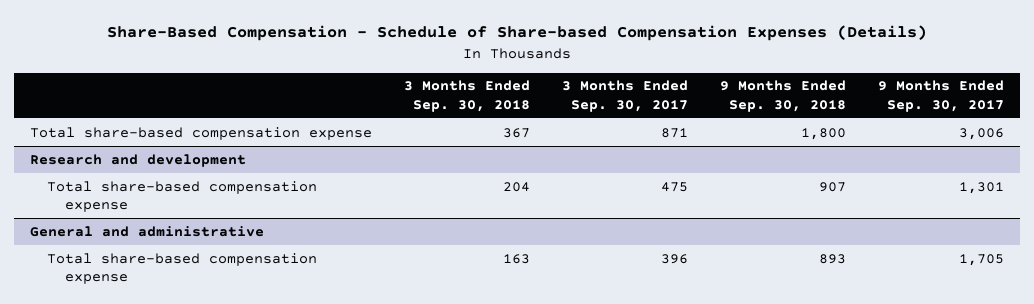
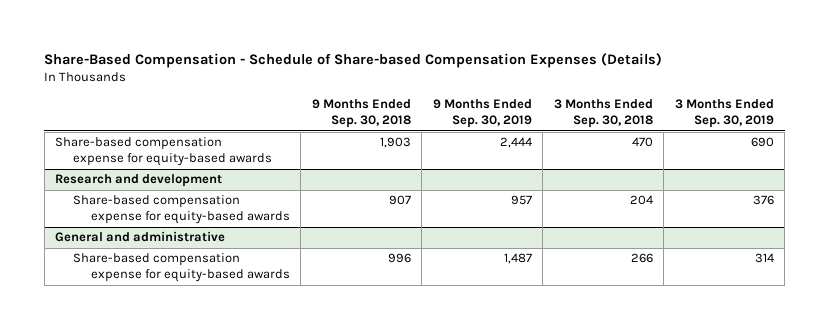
[562,80,689,112] 3 Months Ended Sep. 30, 2017 -> none
[878,80,1005,112] 9 Months Ended Sep. 30, 2017 -> none
none -> [432,99,532,129] 9 Months Ended Sep. 30, 2019
none -> [674,99,774,129] 3 Months Ended Sep. 30, 2019
[30,126,373,140] Total share-based compensation expense -> [55,137,272,167] Share-based compensation expense for equity-based awards
[503,127,531,138] 367 -> [631,137,653,148] 470
[801,127,847,140] 1,800 -> [379,137,411,149] 1,903
[47,180,318,213] Total share-based compensation expense -> [72,195,290,225] Share-based compensation expense for equity-based awards
[47,252,318,285] Total share-based compensation expense -> [72,253,290,283] Share-based compensation expense for equity-based awards
[503,253,531,264] 163 -> [630,253,653,264] 266
[819,253,847,264] 893 -> [387,253,411,264] 996

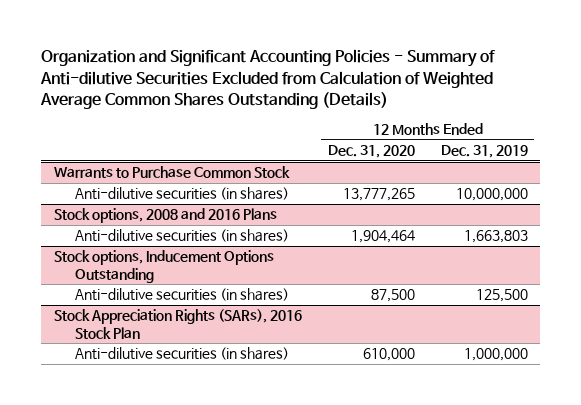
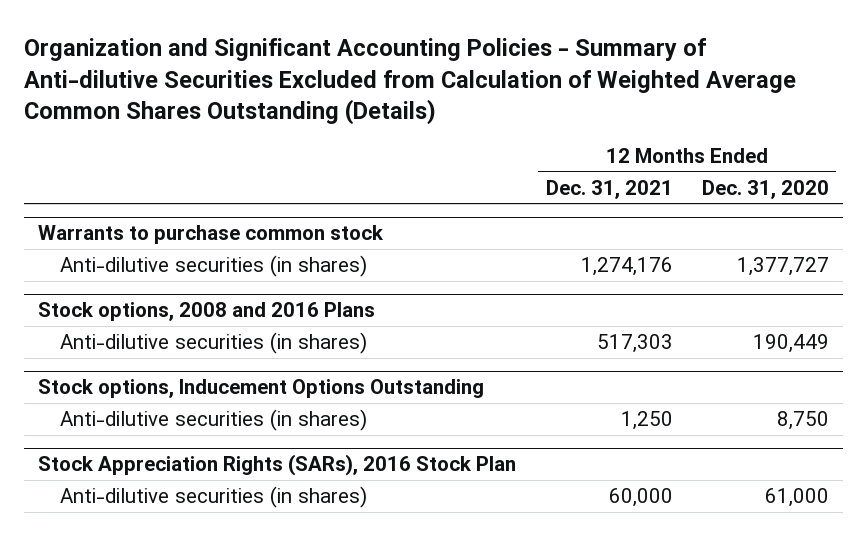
[440,144,528,158] Dec. 31, 2019 -> none
none -> [545,179,673,199] Dec. 31, 2021
[53,166,290,179] Warrants to Purchase Common Stock -> [38,225,385,245] Warrants to purchase common stock
[342,188,415,202] 13,777,265 -> [736,257,829,277] 1,377,727
[350,230,415,244] 1,904,464 -> [752,334,829,354] 190,449
[370,289,415,303] 87,500 -> [776,411,829,431] 8,750
[362,348,415,362] 610,000 -> [764,488,829,508] 61,000

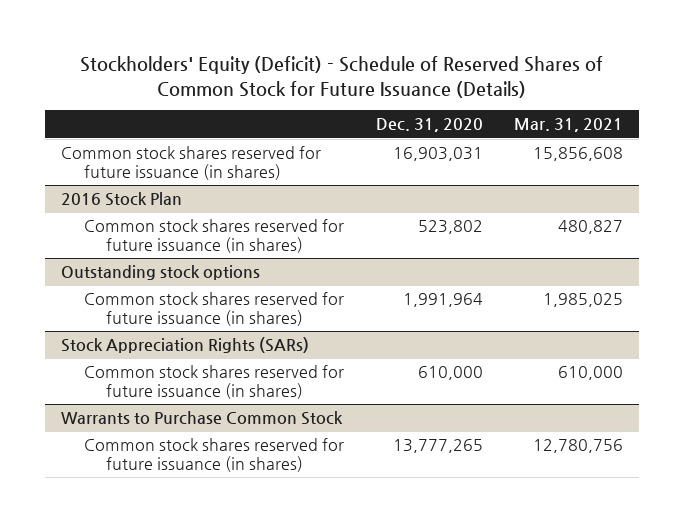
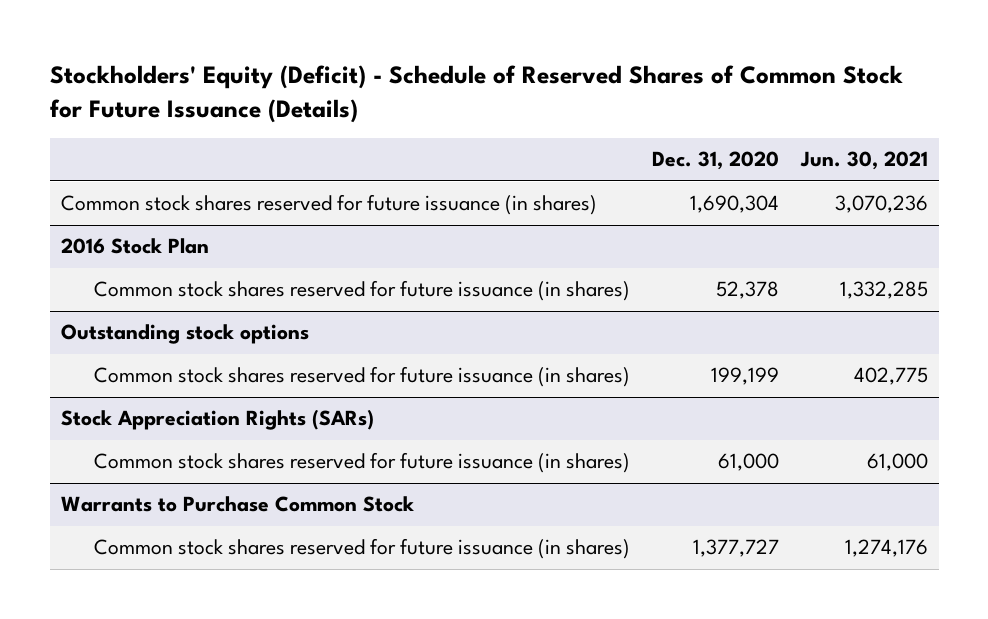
[514,118,624,133] Mar. 31, 2021 -> none
none -> [799,151,928,171] Jun. 30, 2021
[392,147,483,162] 16,903,031 -> [689,195,779,214] 1,690,304
[417,220,483,235] 523,802 -> [715,281,779,300] 52,378
[402,293,483,308] 1,991,964 -> [710,367,779,386] 199,199
[417,366,483,381] 610,000 -> [717,453,779,472] 61,000
[392,439,483,454] 13,777,265 -> [692,539,779,558] 1,377,727

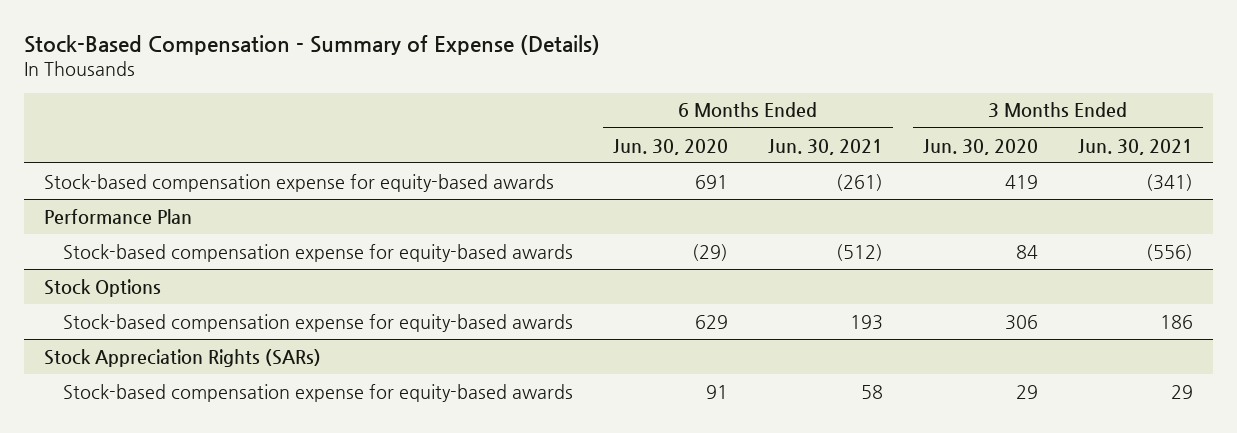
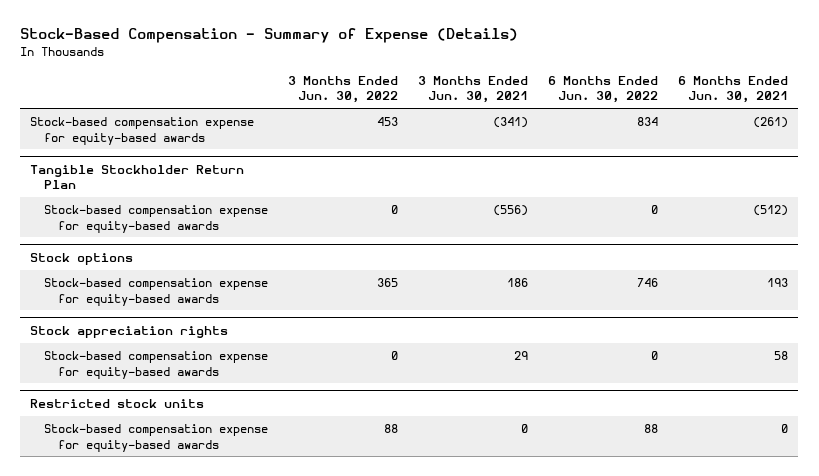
[612,138,728,155] Jun. 30, 2020 -> none
[922,138,1038,155] Jun. 30, 2020 -> none
none -> [288,75,399,104] 3 Months Ended Jun. 30, 2022
none -> [548,75,659,104] 6 Months Ended Jun. 30, 2022
[43,208,192,225] Performance Plan -> [30,164,245,190] Tangible Stockholder Return Plan
[43,278,161,297] Stock Options -> [30,252,134,265] Stock options
[43,348,321,367] Stock Appreciation Rights (SARs) -> [30,325,229,338] Stock appreciation rights
none -> [30,398,205,408] Restricted stock units
none -> [43,424,268,452] Stock-based compensation expense for equity-based awards

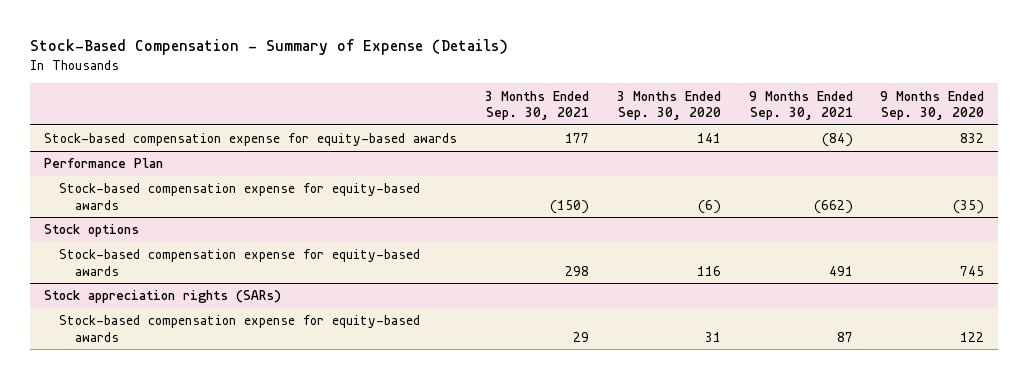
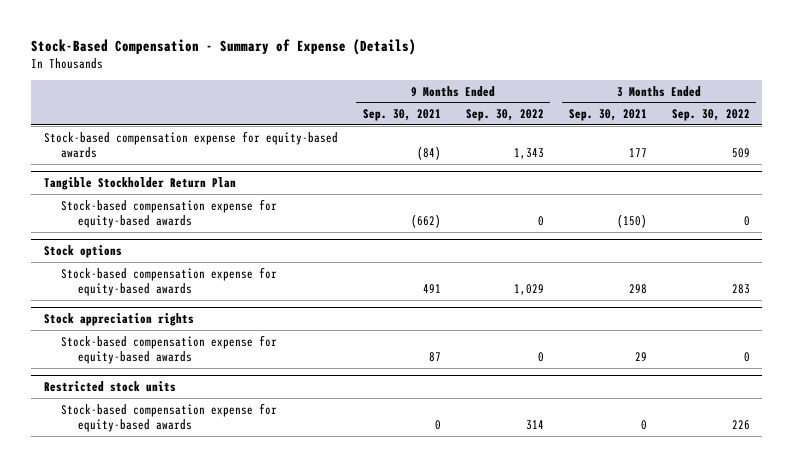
[616,90,721,120] 3 Months Ended Sep. 30, 2020 -> none
[880,90,985,120] 9 Months Ended Sep. 30, 2020 -> none
none -> [465,109,544,122] Sep. 30, 2022
none -> [671,109,750,122] Sep. 30, 2022
[43,158,163,169] Performance Plan -> [43,177,236,191] Tangible Stockholder Return Plan
[43,290,281,304] Stock appreciation rights (SARs) -> [43,313,194,327] Stock appreciation rights
none -> [43,381,176,393] Restricted stock units
none -> [60,402,277,433] Stock-based compensation expense for equity-based awards

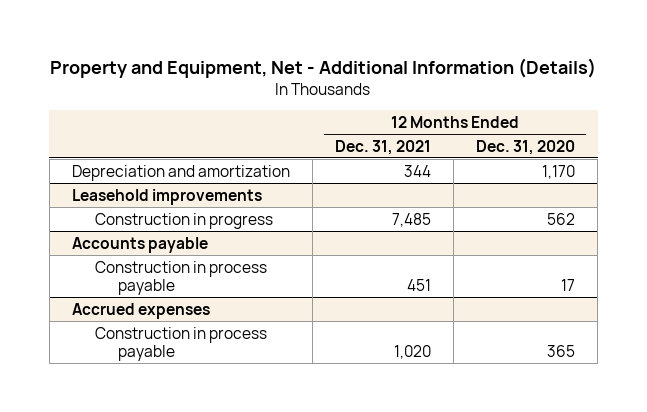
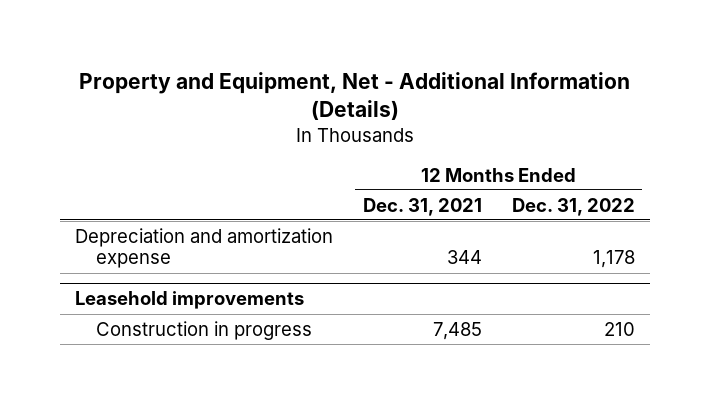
[476,139,576,155] Dec. 31, 2020 -> none
none -> [511,197,635,216] Dec. 31, 2022
[71,164,290,181] Depreciation and amortization -> [75,227,334,269] Depreciation and amortization expense
[71,236,208,253] Accounts payable -> none
[95,260,268,296] Construction in process payable -> none
[71,302,210,319] Accrued expenses -> none
[95,326,268,362] Construction in process payable -> none

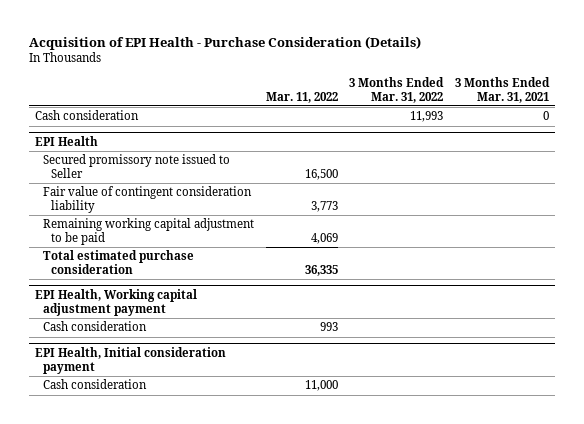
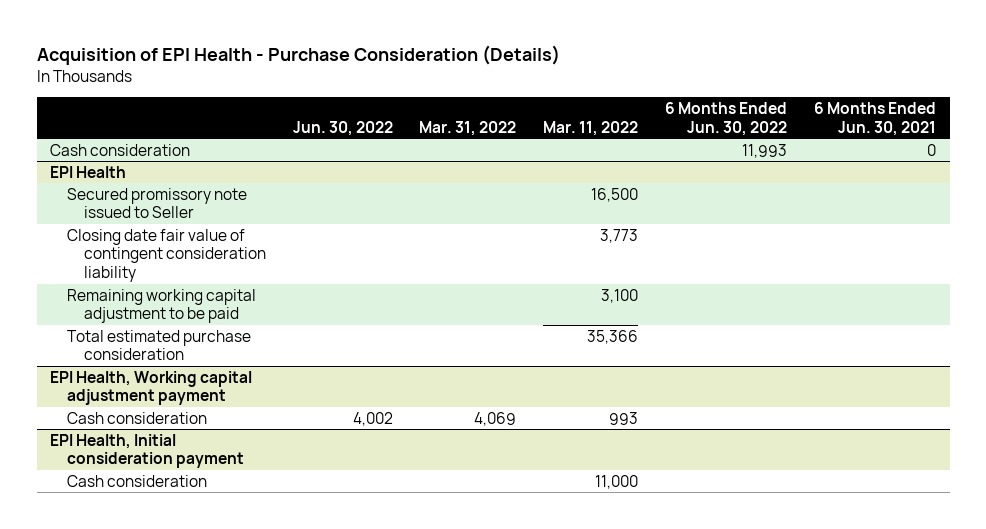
[349,77,445,103] 3 Months Ended Mar. 31, 2022 -> none
[455,77,551,103] 3 Months Ended Mar. 31, 2021 -> none
none -> [292,120,393,136] Jun. 30, 2022
none -> [419,120,517,136] Mar. 31, 2022
none -> [665,102,788,136] 6 Months Ended Jun. 30, 2022
none -> [814,102,937,136] 6 Months Ended Jun. 30, 2021
[43,186,253,214] Fair value of contingent consideration liability -> [66,228,266,283] Closing date fair value of contingent consideration liability
[310,233,338,245] 4,069 -> [601,288,639,303] 3,100
[304,265,338,277] 36,335 -> [587,329,639,344] 35,366

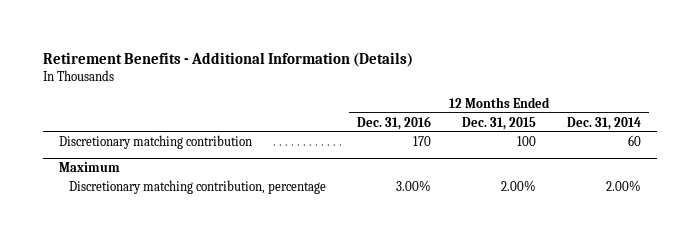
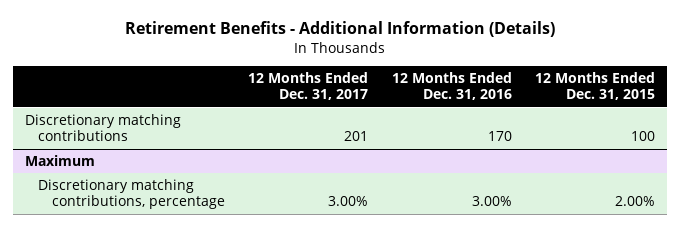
[567,116,642,130] Dec. 31, 2014 -> none
none -> [248,72,369,101] 12 Months Ended Dec. 31, 2017
[58,134,252,149] Discretionary matching contribution -> [24,114,181,142] Discretionary matching contributions
[69,179,327,194] Discretionary matching contribution, percentage -> [38,179,225,210] Discretionary matching contributions, percentage

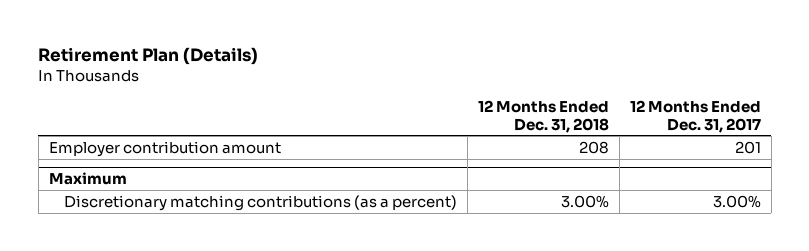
[124,21,555,38] Retirement Benefits - Additional Information (Details) -> [38,47,259,66] Retirement Plan (Details)
[391,72,512,101] 12 Months Ended Dec. 31, 2016 -> none
[534,72,655,101] 12 Months Ended Dec. 31, 2015 -> none
none -> [477,100,609,133] 12 Months Ended Dec. 31, 2018
[24,114,181,142] Discretionary matching contributions -> [48,140,281,157] Employer contribution amount
[38,179,225,210] Discretionary matching contributions, percentage -> [63,194,457,211] Discretionary matching contributions (as a percent)

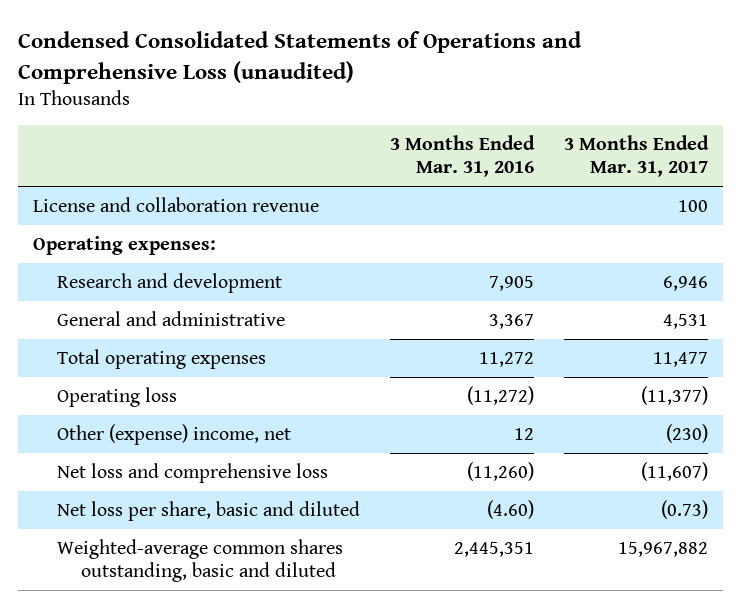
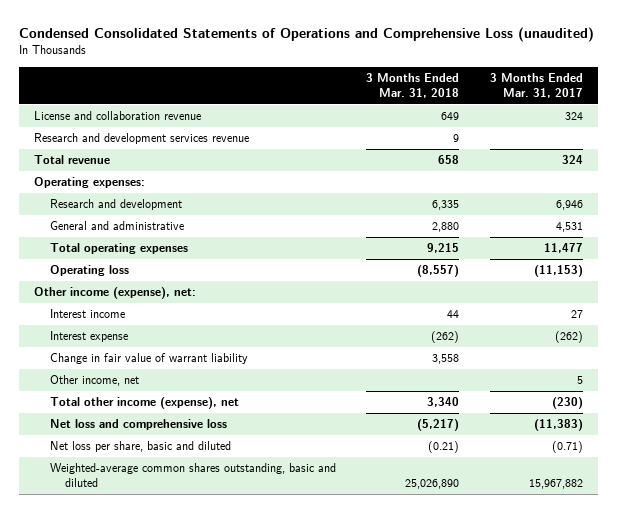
[390,134,536,178] 3 Months Ended Mar. 31, 2016 -> none
none -> [366,73,460,98] 3 Months Ended Mar. 31, 2018
[678,200,709,213] 100 -> [564,112,583,121] 324
none -> [34,133,250,145] Research and development services revenue
none -> [34,155,111,165] Total revenue
[641,386,709,406] (11,377) -> [533,265,583,278] (11,153)
none -> [34,287,197,300] Other income (expense), net:
none -> [49,309,125,319] Interest income
none -> [49,331,128,343] Interest expense
none -> [49,353,248,365] Change in fair value of warrant liability
none -> [49,375,139,387] Other income, net
[56,424,291,446] Other (expense) income, net -> [49,397,239,410] Total other income (expense), net
[641,462,709,482] (11,607) -> [533,419,583,432] (11,383)
[661,500,709,520] (0.73) -> [551,441,583,454] (0.71)

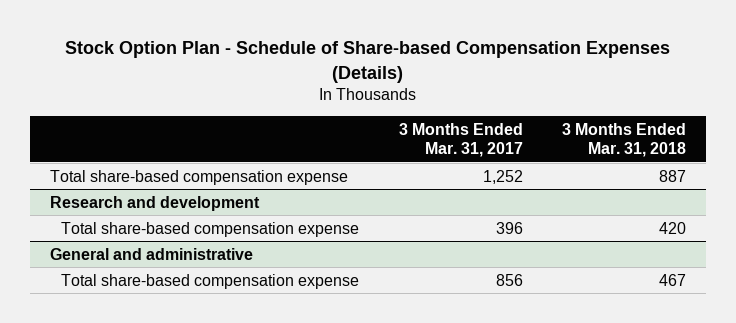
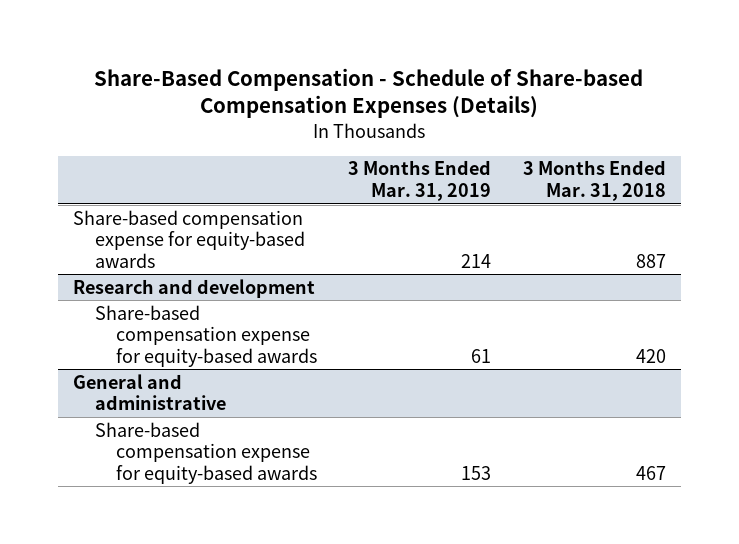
[65,41,671,84] Stock Option Plan - Schedule of Share-based Compensation Expenses (Details) -> [94,67,644,119] Share-Based Compensation - Schedule of Share-based Compensation Expenses (Details)
[398,122,523,158] 3 Months Ended Mar. 31, 2017 -> none
none -> [348,160,492,201] 3 Months Ended Mar. 31, 2019
[49,169,348,185] Total share-based compensation expense -> [73,209,305,268] Share-based compensation expense for equity-based awards
[61,221,360,237] Total share-based compensation expense -> [94,304,318,367] Share-based compensation expense for equity-based awards
[61,273,360,289] Total share-based compensation expense -> [94,421,318,484] Share-based compensation expense for equity-based awards

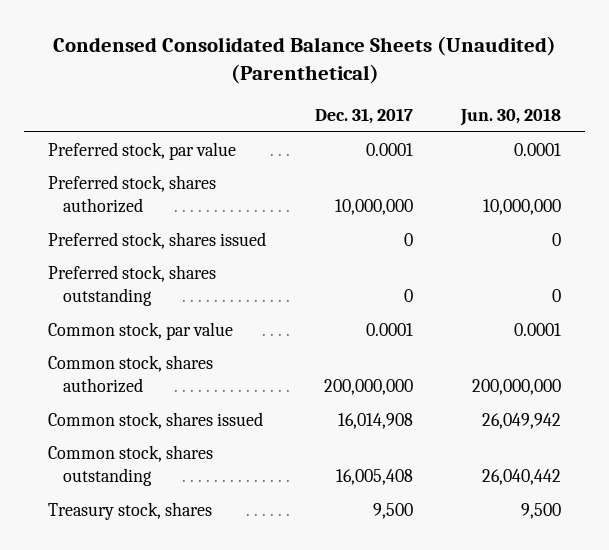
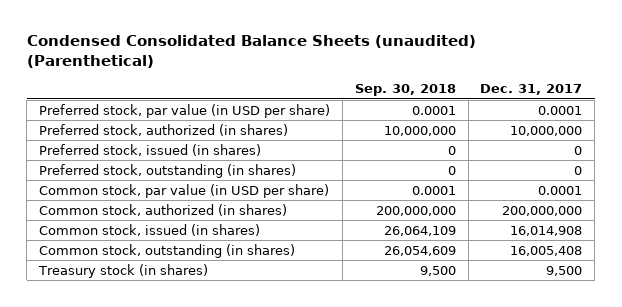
[52,35,556,85] Condensed Consolidated Balance Sheets (Unaudited) (Parenthetical) -> [26,35,476,68] Condensed Consolidated Balance Sheets (unaudited) (Parenthetical)
[460,108,562,127] Jun. 30, 2018 -> none
none -> [354,84,456,97] Sep. 30, 2018
[48,141,237,160] Preferred stock, par value -> [39,103,331,118] Preferred stock, par value (in USD per share)
[48,174,217,214] Preferred stock, shares authorized -> [39,123,289,136] Preferred stock, authorized (in shares)
[48,231,267,249] Preferred stock, shares issued -> [39,143,262,156] Preferred stock, issued (in shares)
[48,264,217,307] Preferred stock, shares outstanding -> [39,163,297,178] Preferred stock, outstanding (in shares)
[48,321,234,340] Common stock, par value -> [39,183,330,198] Common stock, par value (in USD per share)
[48,354,214,394] Common stock, shares authorized -> [39,203,288,216] Common stock, authorized (in shares)
[48,411,264,429] Common stock, shares issued -> [39,223,261,236] Common stock, issued (in shares)
[48,444,214,487] Common stock, shares outstanding -> [39,243,296,258] Common stock, outstanding (in shares)
[48,501,213,520] Treasury stock, shares -> [38,263,209,278] Treasury stock (in shares)

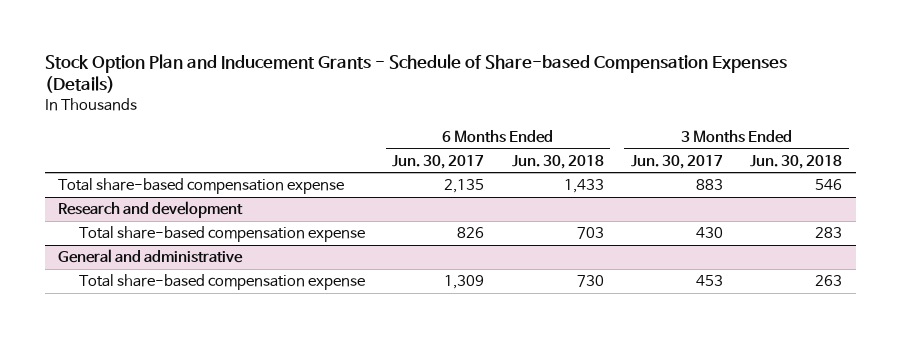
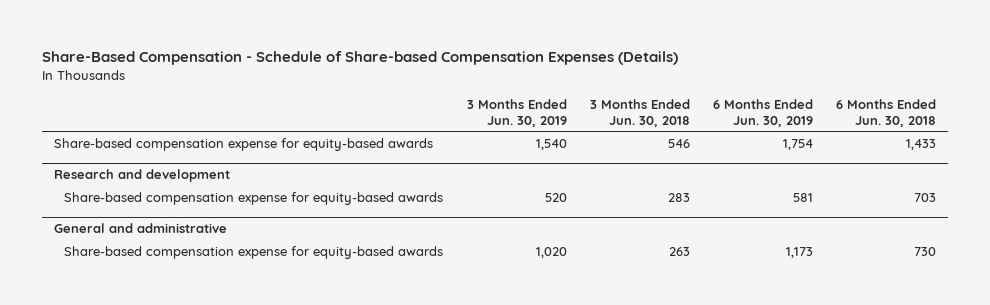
[44,53,787,94] Stock Option Plan and Inducement Grants - Schedule of Share-based Compensation Expenses (Details) -> [42,51,679,66] Share-Based Compensation - Schedule of Share-based Compensation Expenses (Details)
[392,154,485,169] Jun. 30, 2017 -> none
[630,154,723,169] Jun. 30, 2017 -> none
none -> [466,98,567,127] 3 Months Ended Jun. 30, 2019
none -> [713,98,814,127] 6 Months Ended Jun. 30, 2019
[58,178,345,195] Total share-based compensation expense -> [53,137,433,151] Share-based compensation expense for equity-based awards
[79,226,366,243] Total share-based compensation expense -> [64,191,444,205] Share-based compensation expense for equity-based awards
[79,274,366,291] Total share-based compensation expense -> [64,245,444,259] Share-based compensation expense for equity-based awards

